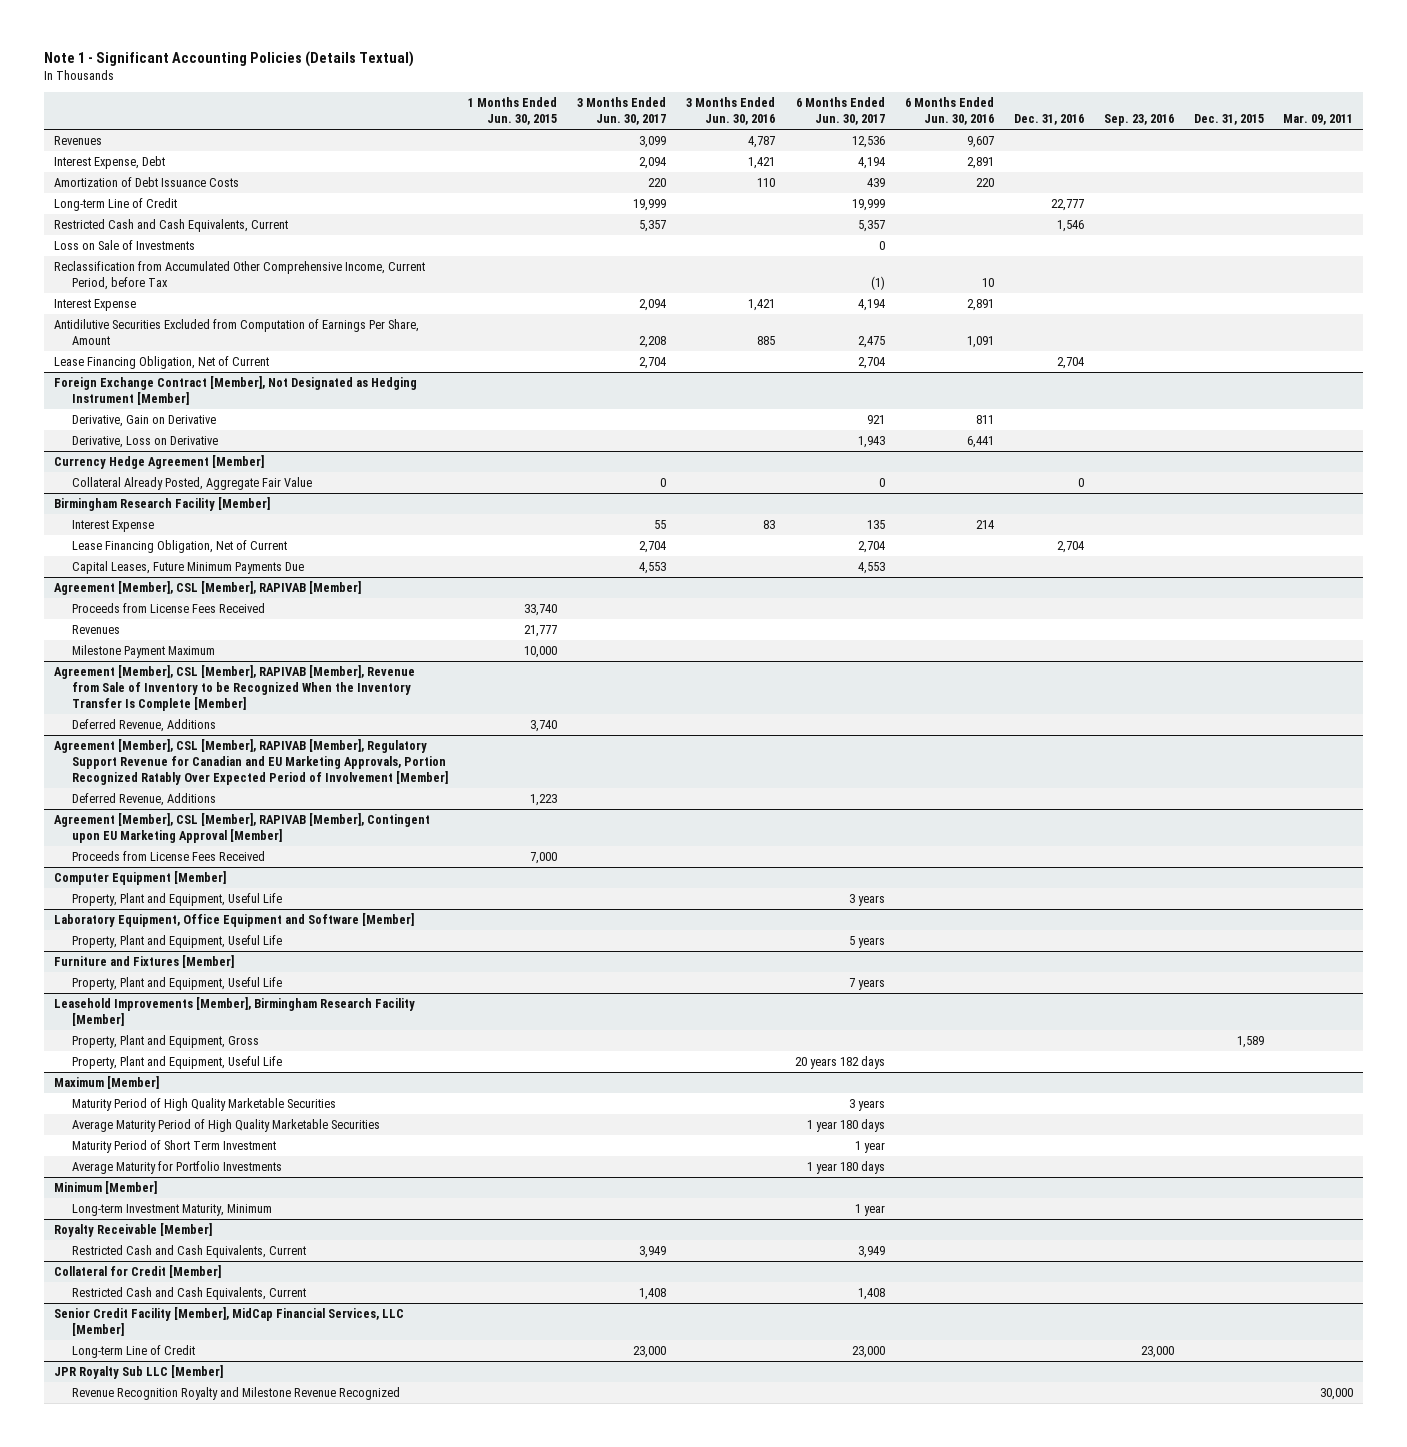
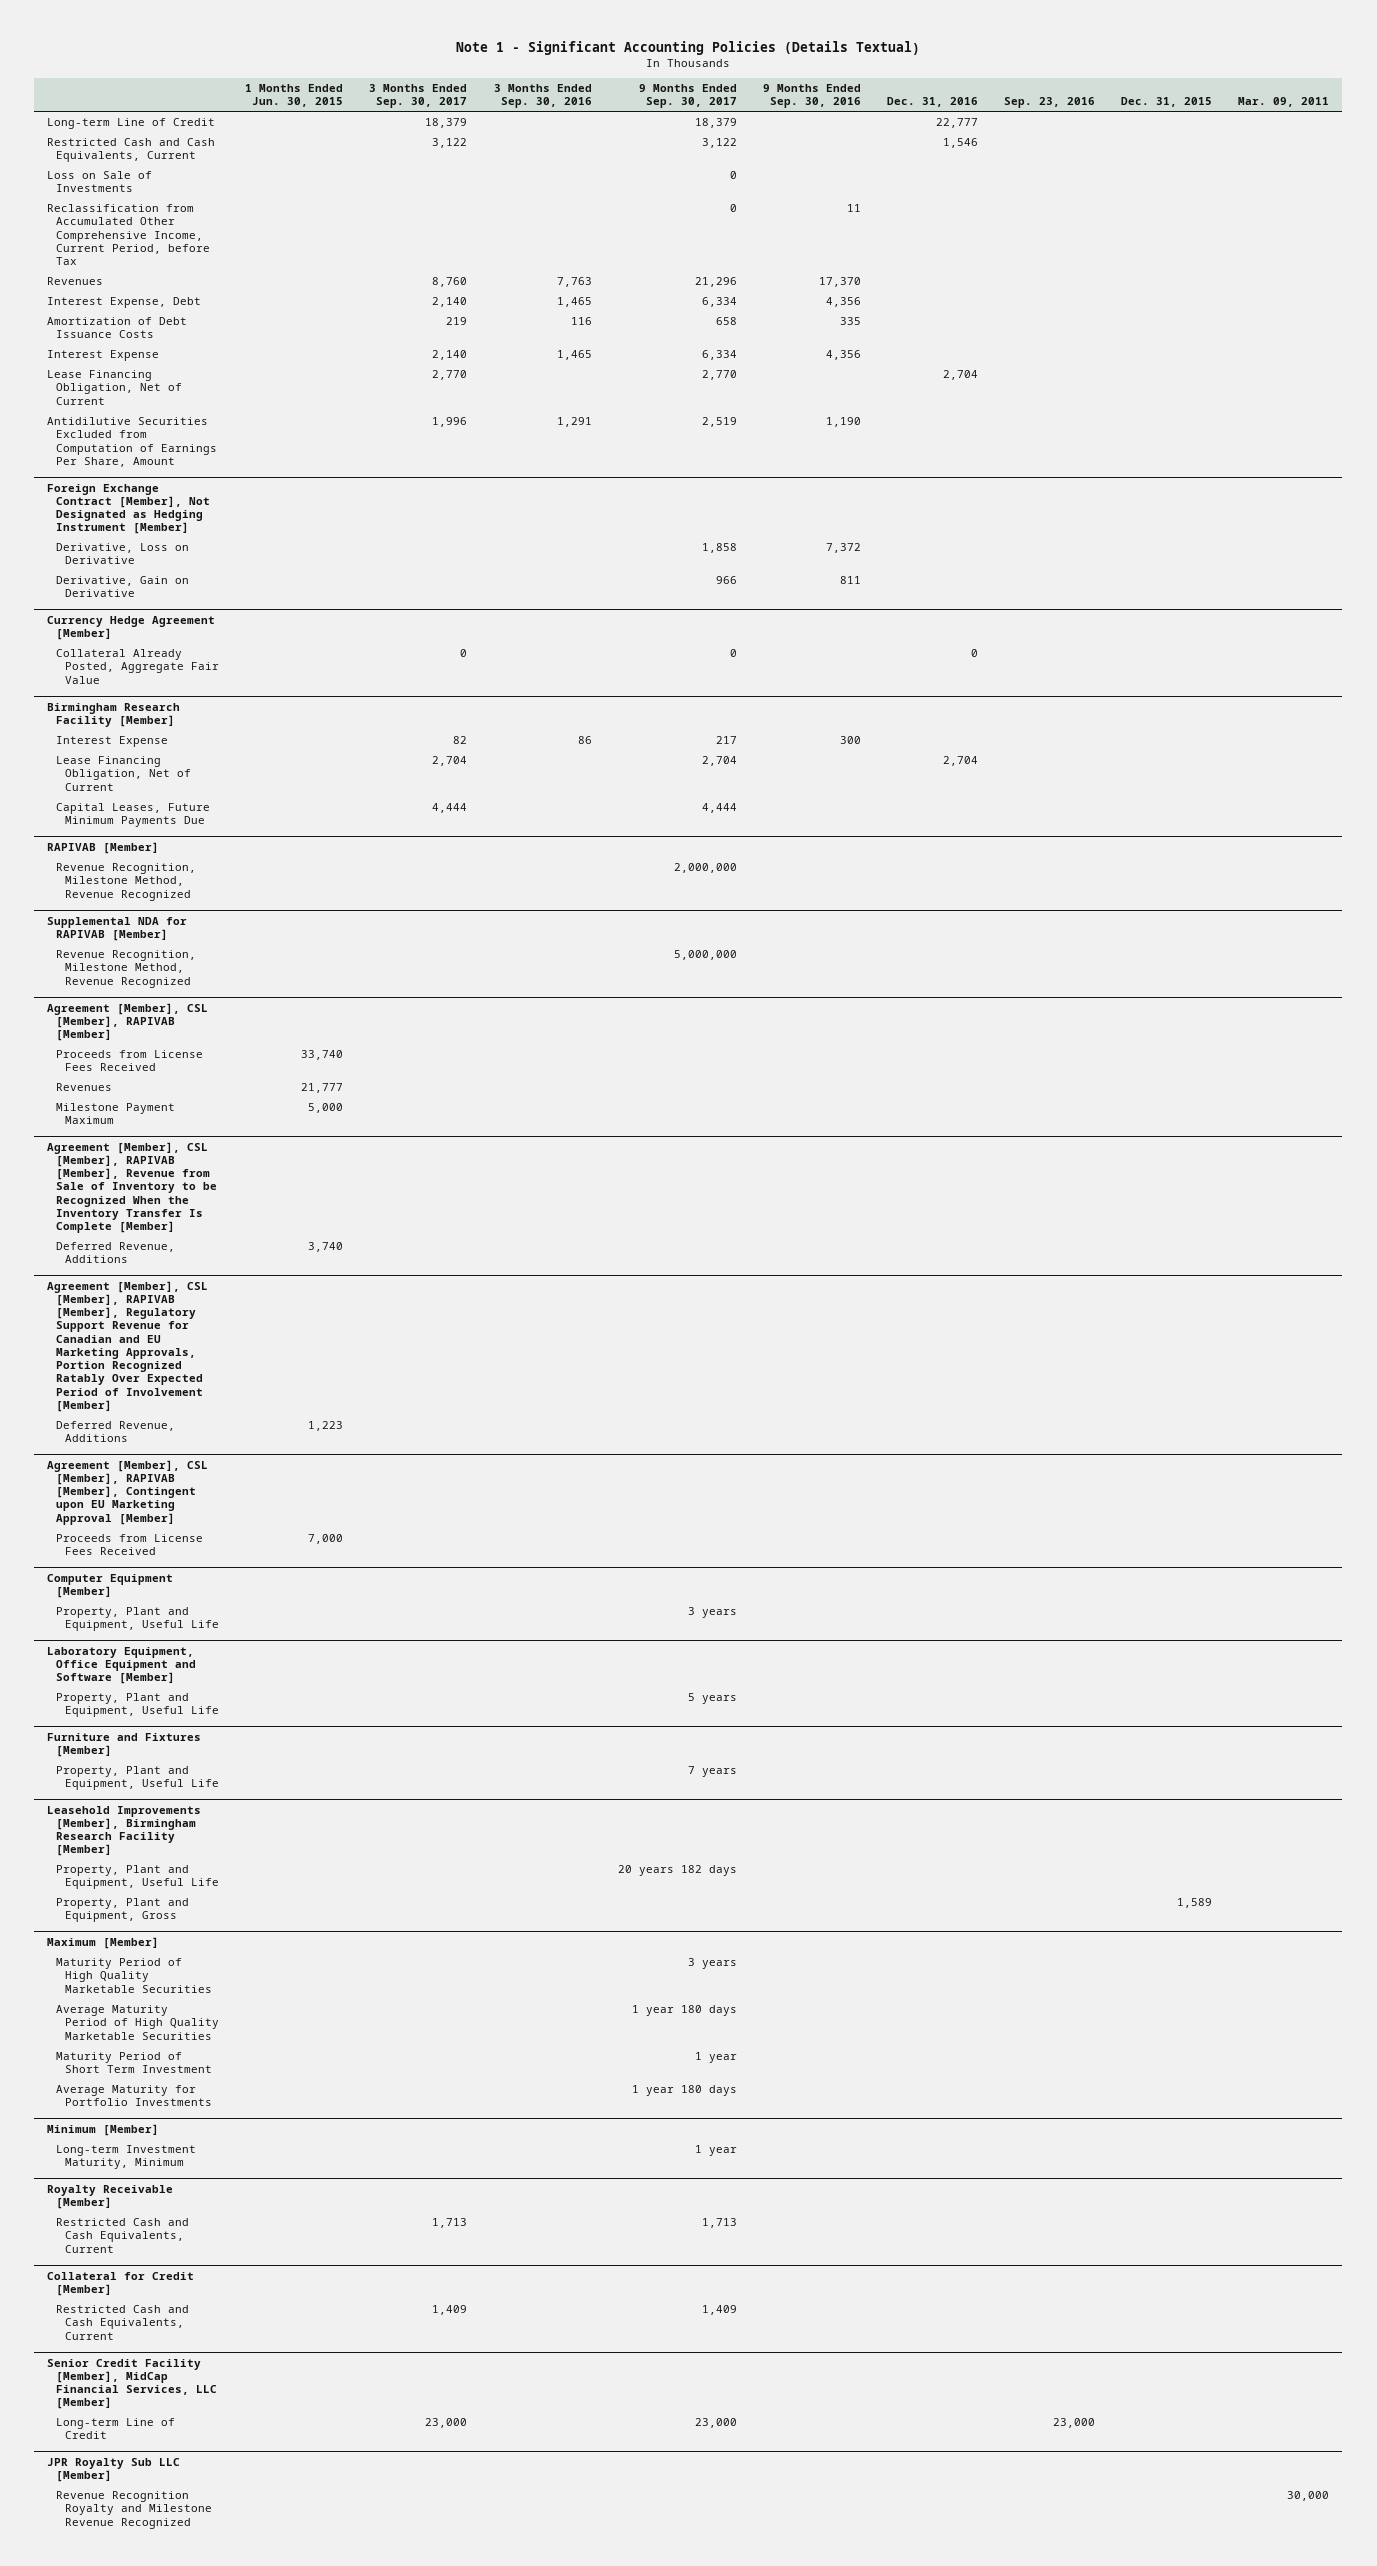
[576,97,666,126] 3 Months Ended Jun. 30, 2017 -> none
[685,97,775,126] 3 Months Ended Jun. 30, 2016 -> none
[795,97,885,126] 6 Months Ended Jun. 30, 2017 -> none
[904,97,994,126] 6 Months Ended Jun. 30, 2016 -> none
none -> [369,84,468,109] 3 Months Ended Sep. 30, 2017
none -> [493,84,592,109] 3 Months Ended Sep. 30, 2016
none -> [638,84,737,109] 9 Months Ended Sep. 30, 2017
none -> [762,84,861,109] 9 Months Ended Sep. 30, 2016
[53,136,102,146] Revenues -> [47,277,104,286] Revenues
[53,156,165,170] Interest Expense, Debt -> [47,297,202,309] Interest Expense, Debt
[53,177,239,188] Amortization of Debt Issuance Costs -> [47,317,188,339] Amortization of Debt Issuance Costs
[53,319,419,345] Antidilutive Securities Excluded from Computation of Earnings Per Share, Amount -> [47,417,218,467] Antidilutive Securities Excluded from Computation of Earnings Per Share, Amount
[71,415,216,428] Derivative, Gain on Derivative -> [56,576,190,598] Derivative, Gain on Derivative
none -> [47,841,160,854] RAPIVAB [Member]
none -> [56,863,197,901] Revenue Recognition, Milestone Method, Revenue Recognized
none -> [47,916,188,941] Supplemental NDA for RAPIVAB [Member]
none -> [56,950,197,988] Revenue Recognition, Milestone Method, Revenue Recognized
[523,646,557,659] 10,000 -> [308,1103,344,1114] 5,000
[71,1035,259,1049] Property, Plant and Equipment, Gross -> [56,1898,190,1923] Property, Plant and Equipment, Gross

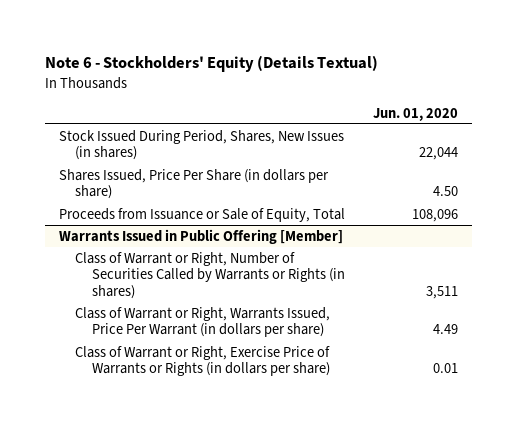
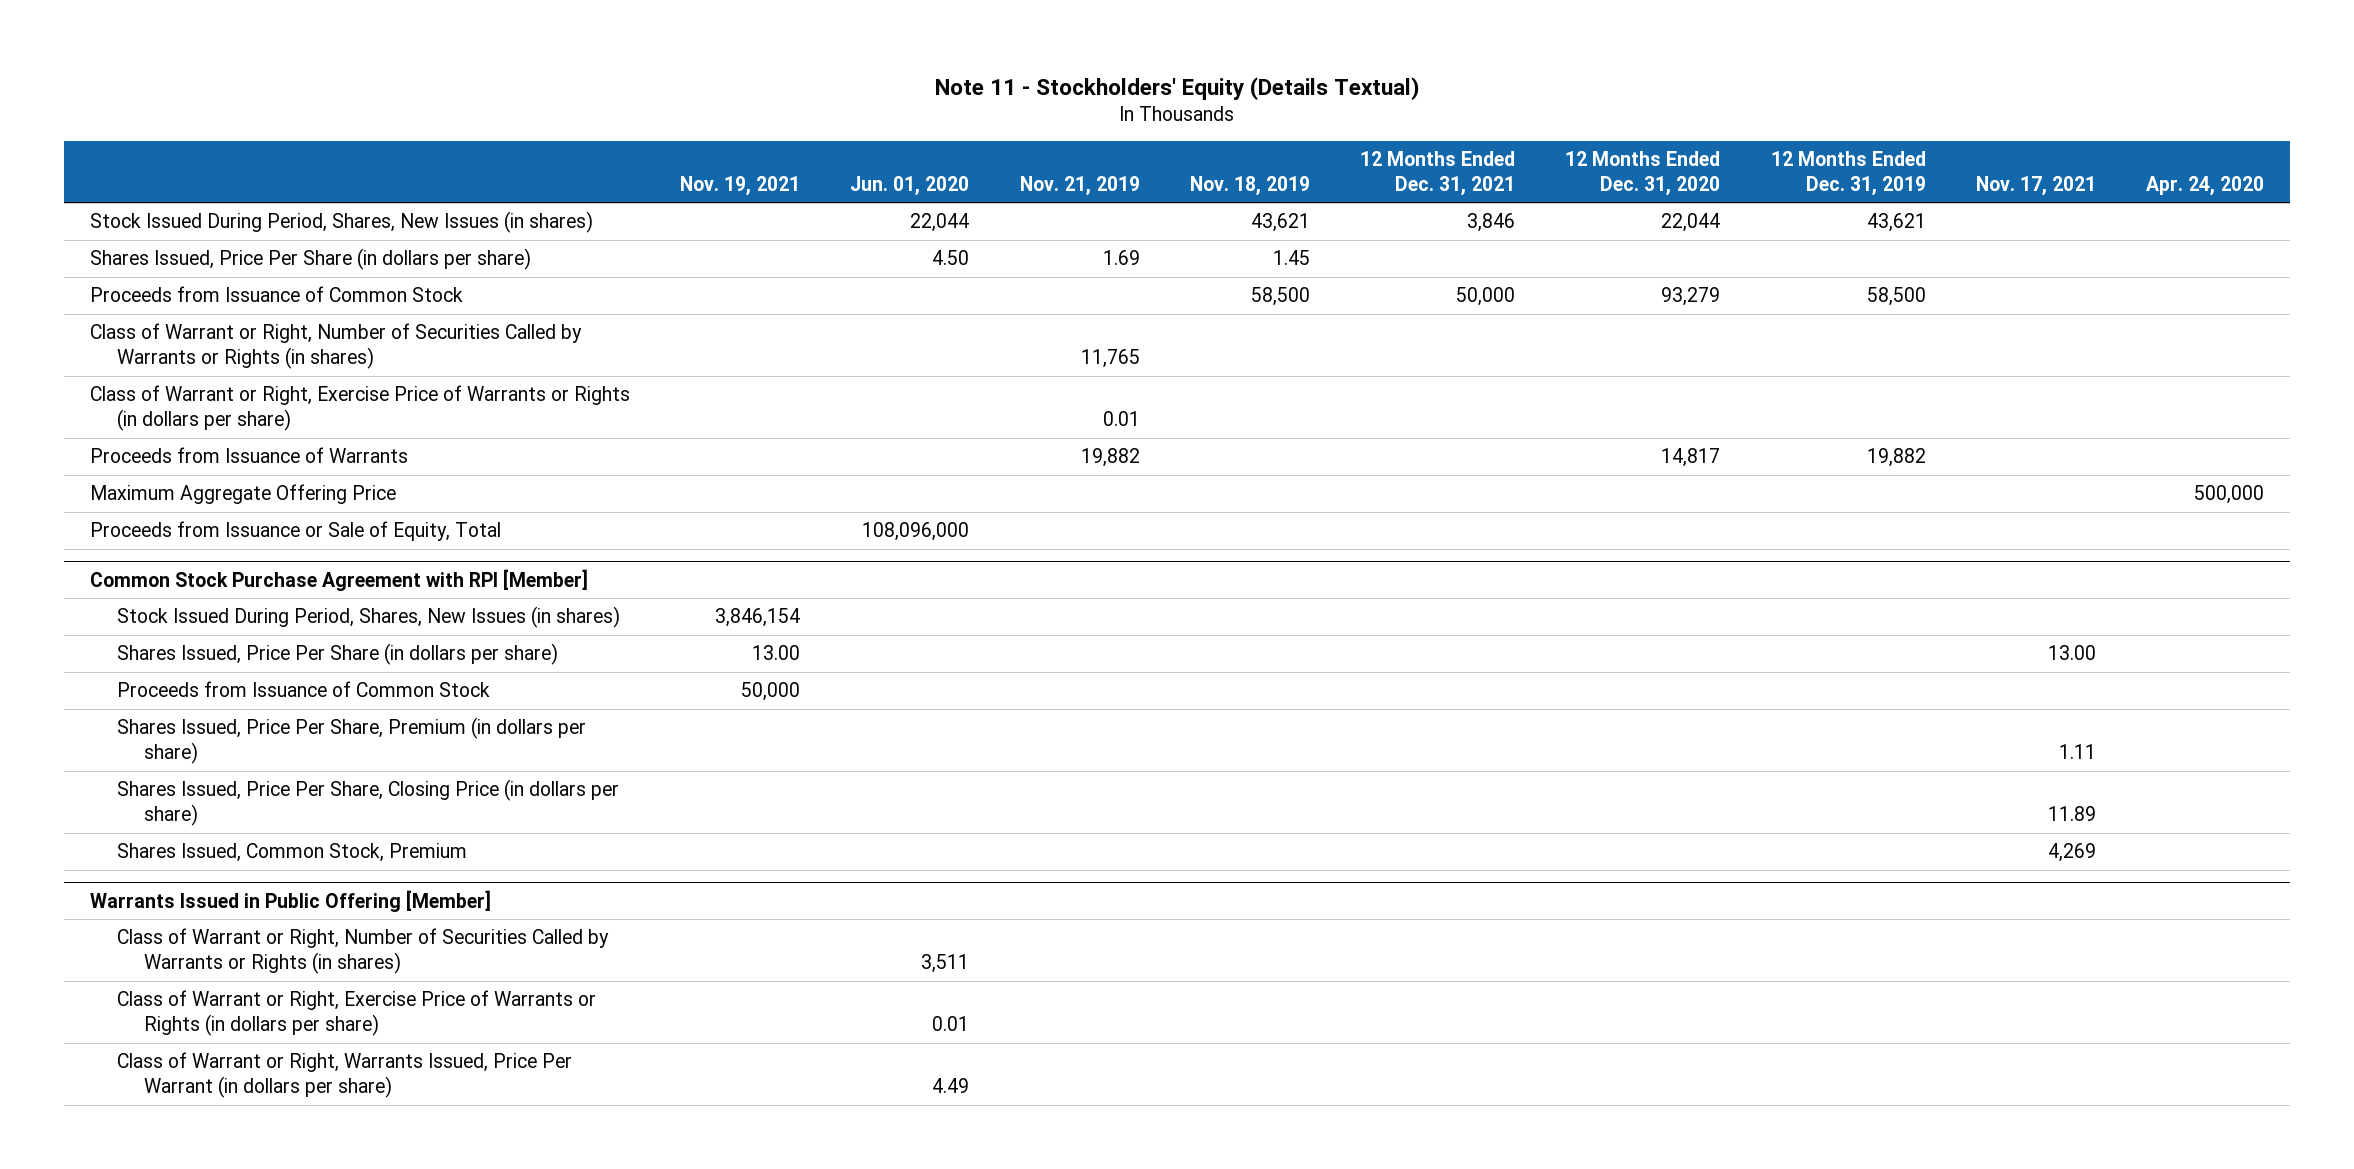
[45,55,379,73] Note 6 - Stockholders' Equity (Details Textual) -> [935,76,1420,100] Note 11 - Stockholders' Equity (Details Textual)
none -> [679,175,800,196] Nov. 19, 2021
none -> [1019,175,1140,196] Nov. 21, 2019
none -> [1189,175,1310,196] Nov. 18, 2019
none -> [1360,151,1516,196] 12 Months Ended Dec. 31, 2021
none -> [1565,151,1721,196] 12 Months Ended Dec. 31, 2020
none -> [1770,151,1926,196] 12 Months Ended Dec. 31, 2019
none -> [1976,175,2097,196] Nov. 17, 2021
none -> [2146,175,2265,196] Apr. 24, 2020
none -> [89,286,463,303] Proceeds from Issuance of Common Stock
none -> [89,323,582,370] Class of Warrant or Right, Number of Securities Called by Warrants or Rights (in shares)
none -> [89,385,630,432] Class of Warrant or Right, Exercise Price of Warrants or Rights (in dollars per share)
none -> [89,447,408,464] Proceeds from Issuance of Warrants
none -> [89,484,396,505] Maximum Aggregate Offering Price
[411,208,458,222] 108,096 -> [862,522,970,542] 108,096,000
none -> [89,568,588,591] Common Stock Purchase Agreement with RPI [Member]
none -> [116,606,620,629] Stock Issued During Period, Shares, New Issues (in shares)
none -> [116,643,558,666] Shares Issued, Price Per Share (in dollars per share)
none -> [116,681,490,698] Proceeds from Issuance of Common Stock
none -> [116,717,586,765] Shares Issued, Price Per Share, Premium (in dollars per share)
none -> [116,779,619,827] Shares Issued, Price Per Share, Closing Price (in dollars per share)
none -> [116,843,467,863] Shares Issued, Common Stock, Premium
[75,306,331,338] Class of Warrant or Right, Warrants Issued, Price Per Warrant (in dollars per share) -> [116,1052,572,1099] Class of Warrant or Right, Warrants Issued, Price Per Warrant (in dollars per share)

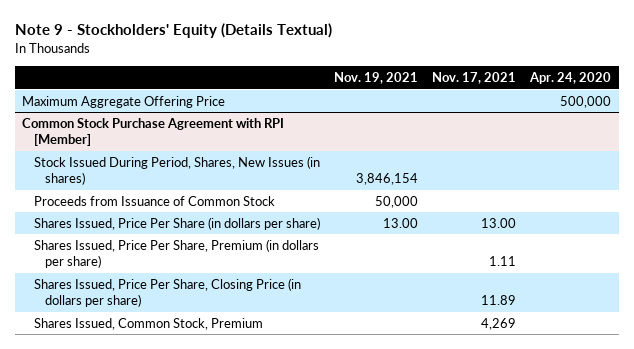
[935,76,1420,100] Note 11 - Stockholders' Equity (Details Textual) -> [15,23,333,39] Note 9 - Stockholders' Equity (Details Textual)
[850,175,970,196] Jun. 01, 2020 -> none
[1019,175,1140,196] Nov. 21, 2019 -> none
[1189,175,1310,196] Nov. 18, 2019 -> none
[1360,151,1516,196] 12 Months Ended Dec. 31, 2021 -> none
[1565,151,1721,196] 12 Months Ended Dec. 31, 2020 -> none
[1770,151,1926,196] 12 Months Ended Dec. 31, 2019 -> none
[89,211,593,234] Stock Issued During Period, Shares, New Issues (in shares) -> none
[89,248,531,271] Shares Issued, Price Per Share (in dollars per share) -> none
[89,286,463,303] Proceeds from Issuance of Common Stock -> none
[89,323,582,370] Class of Warrant or Right, Number of Securities Called by Warrants or Rights (in shares) -> none
[89,385,630,432] Class of Warrant or Right, Exercise Price of Warrants or Rights (in dollars per share) -> none
[89,447,408,464] Proceeds from Issuance of Warrants -> none
[89,521,501,542] Proceeds from Issuance or Sale of Equity, Total -> none
[116,643,558,666] Shares Issued, Price Per Share (in dollars per share) -> [33,216,320,230] Shares Issued, Price Per Share (in dollars per share)
[89,889,491,912] Warrants Issued in Public Offering [Member] -> none
[116,928,609,975] Class of Warrant or Right, Number of Securities Called by Warrants or Rights (in shares) -> none
[116,990,596,1037] Class of Warrant or Right, Exercise Price of Warrants or Rights (in dollars per share) -> none
[116,1052,572,1099] Class of Warrant or Right, Warrants Issued, Price Per Warrant (in dollars per share) -> none

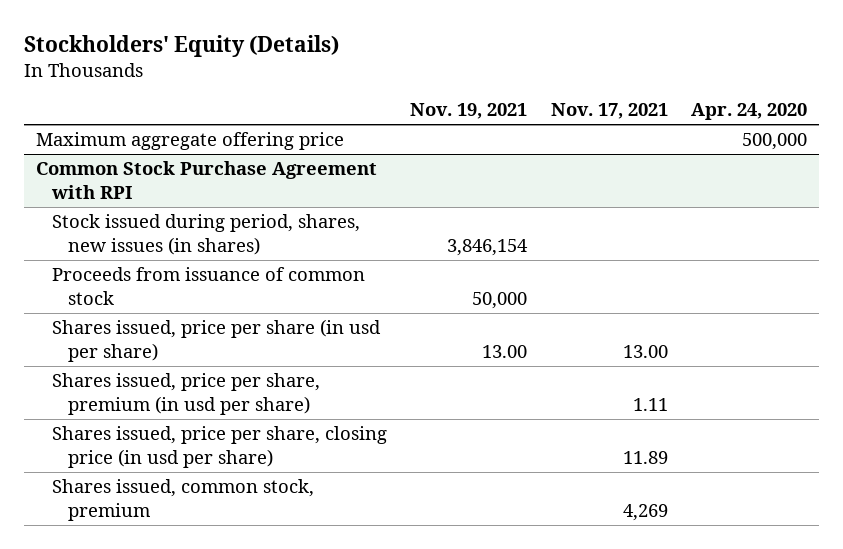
[15,23,333,39] Note 9 - Stockholders' Equity (Details Textual) -> [24,35,340,58] Stockholders' Equity (Details)
[22,95,226,108] Maximum Aggregate Offering Price -> [35,132,344,151] Maximum aggregate offering price
[22,117,285,147] Common Stock Purchase Agreement with RPI [Member] -> [35,161,377,199] Common Stock Purchase Agreement with RPI
[33,155,320,186] Stock Issued During Period, Shares, New Issues (in shares) -> [51,214,360,255] Stock issued during period, shares, new issues (in shares)
[33,195,275,206] Proceeds from Issuance of Common Stock -> [51,267,365,305] Proceeds from issuance of common stock
[33,216,320,230] Shares Issued, Price Per Share (in dollars per share) -> [51,319,381,362] Shares issued, price per share (in usd per share)
[33,238,319,269] Shares Issued, Price Per Share, Premium (in dollars per share) -> [51,373,320,415] Shares issued, price per share, premium (in usd per share)
[33,277,301,308] Shares Issued, Price Per Share, Closing Price (in dollars per share) -> [51,426,387,468] Shares issued, price per share, closing price (in usd per share)
[33,317,263,330] Shares Issued, Common Stock, Premium -> [51,479,314,521] Shares issued, common stock, premium

